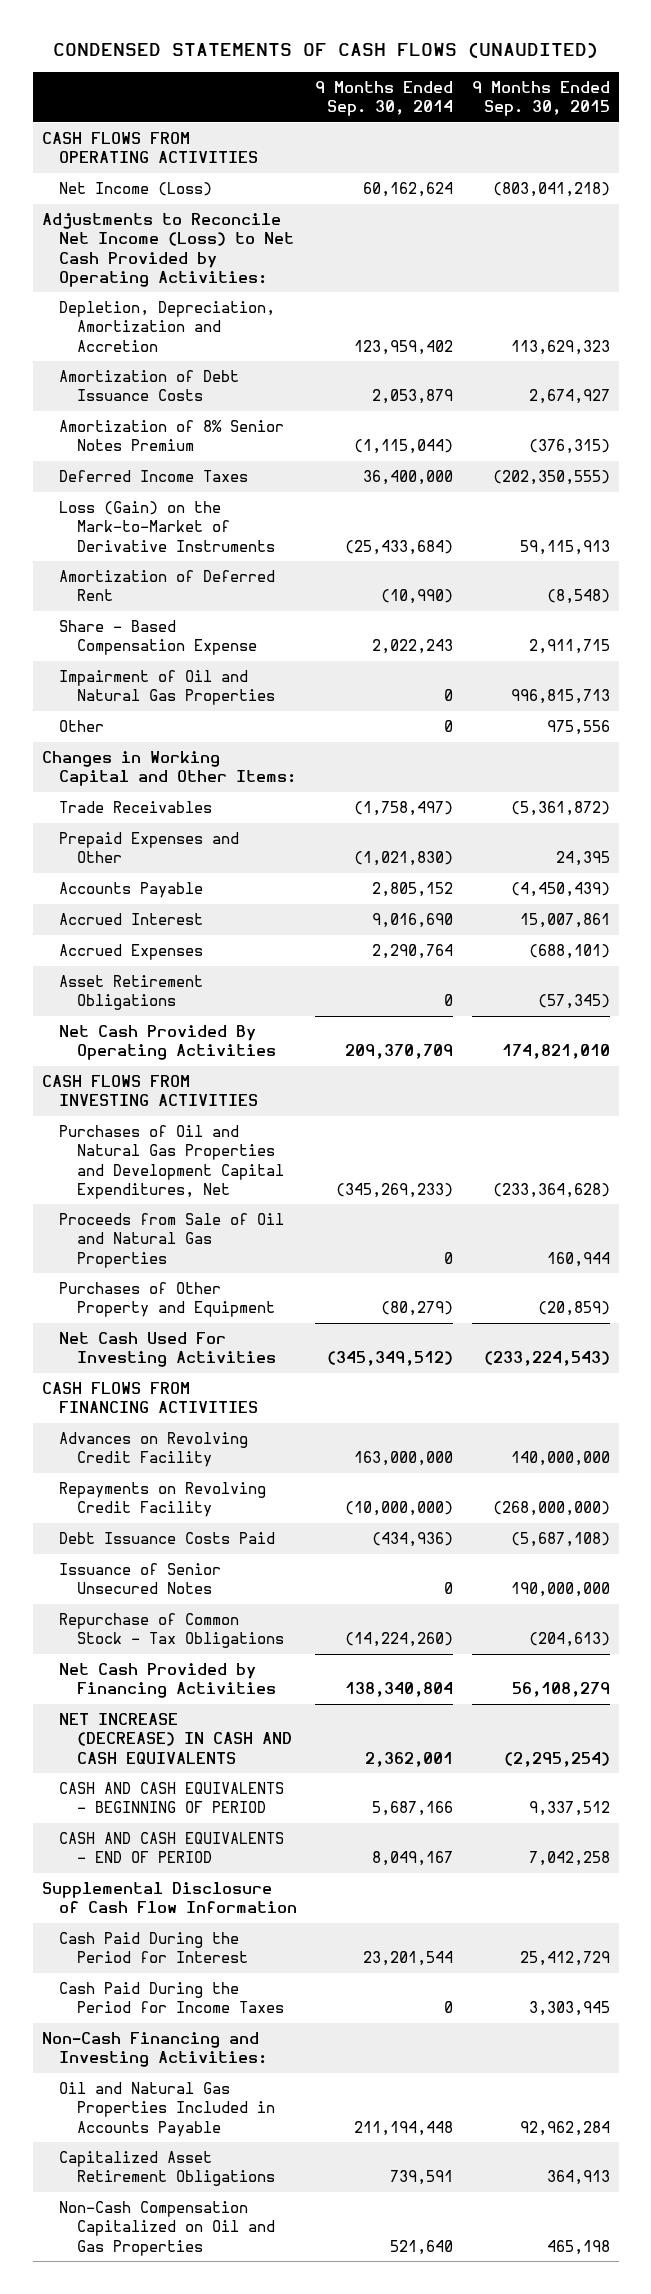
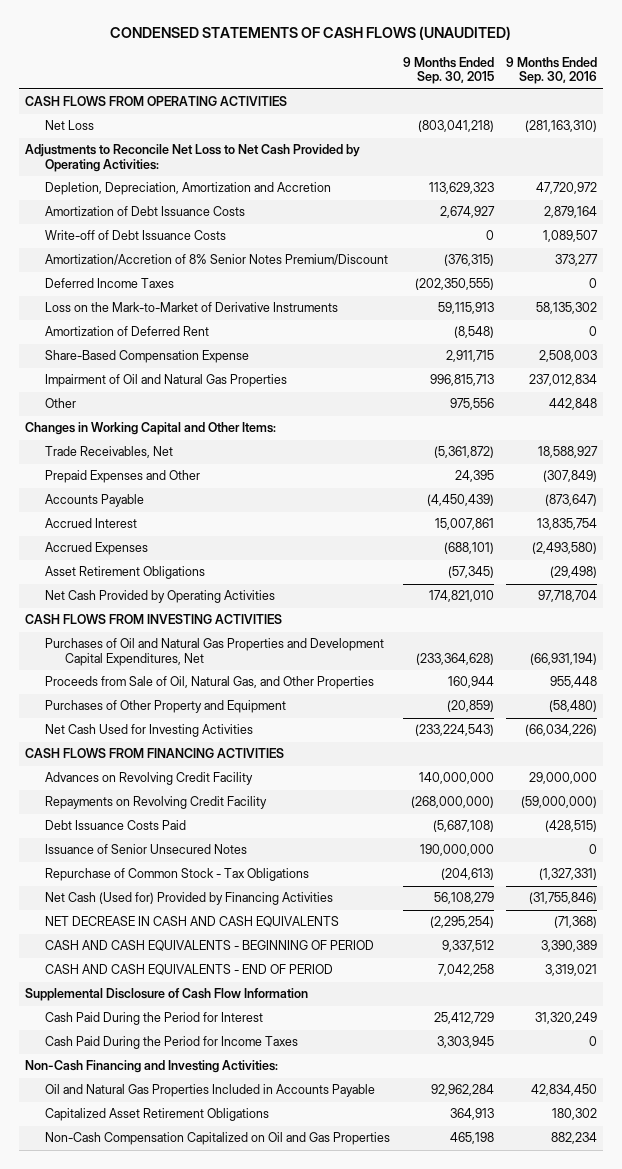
[315,80,454,117] 9 Months Ended Sep. 30, 2014 -> none
none -> [506,57,598,85] 9 Months Ended Sep. 30, 2016
[59,182,213,197] Net Income (Loss) -> [45,120,95,131] Net Loss
[41,213,295,287] Adjustments to Reconcile Net Income (Loss) to Net Cash Provided by Operating Activities: -> [25,144,361,172] Adjustments to Reconcile Net Loss to Net Cash Provided by Operating Activities:
none -> [45,230,227,241] Write-off of Debt Issuance Costs
[59,420,285,452] Amortization of 8% Senior Notes Premium -> [45,254,389,266] Amortization/Accretion of 8% Senior Notes Premium/Discount
[59,501,276,552] Loss (Gain) on the Mark-to-Market of Derivative Instruments -> [45,302,339,313] Loss on the Mark-to-Market of Derivative Instruments
[59,620,258,656] Share - Based Compensation Expense -> [45,350,250,364] Share-Based Compensation Expense
[59,801,213,814] Trade Receivables -> [45,446,174,459] Trade Receivables, Net
[59,1025,277,1061] Net Cash Provided By Operating Activities -> [45,590,276,604] Net Cash Provided by Operating Activities
[59,1213,285,1268] Proceeds from Sale of Oil and Natural Gas Properties -> [45,676,375,690] Proceeds from Sale of Oil, Natural Gas, and Other Properties
[59,1332,277,1368] Net Cash Used For Investing Activities -> [45,724,254,738] Net Cash Used for Investing Activities
[59,1663,277,1699] Net Cash Provided by Financing Activities -> [45,892,334,906] Net Cash (Used for) Provided by Financing Activities
[59,1713,293,1764] NET INCREASE (DECREASE) IN CASH AND CASH EQUIVALENTS -> [45,916,340,928] NET DECREASE IN CASH AND CASH EQUIVALENTS

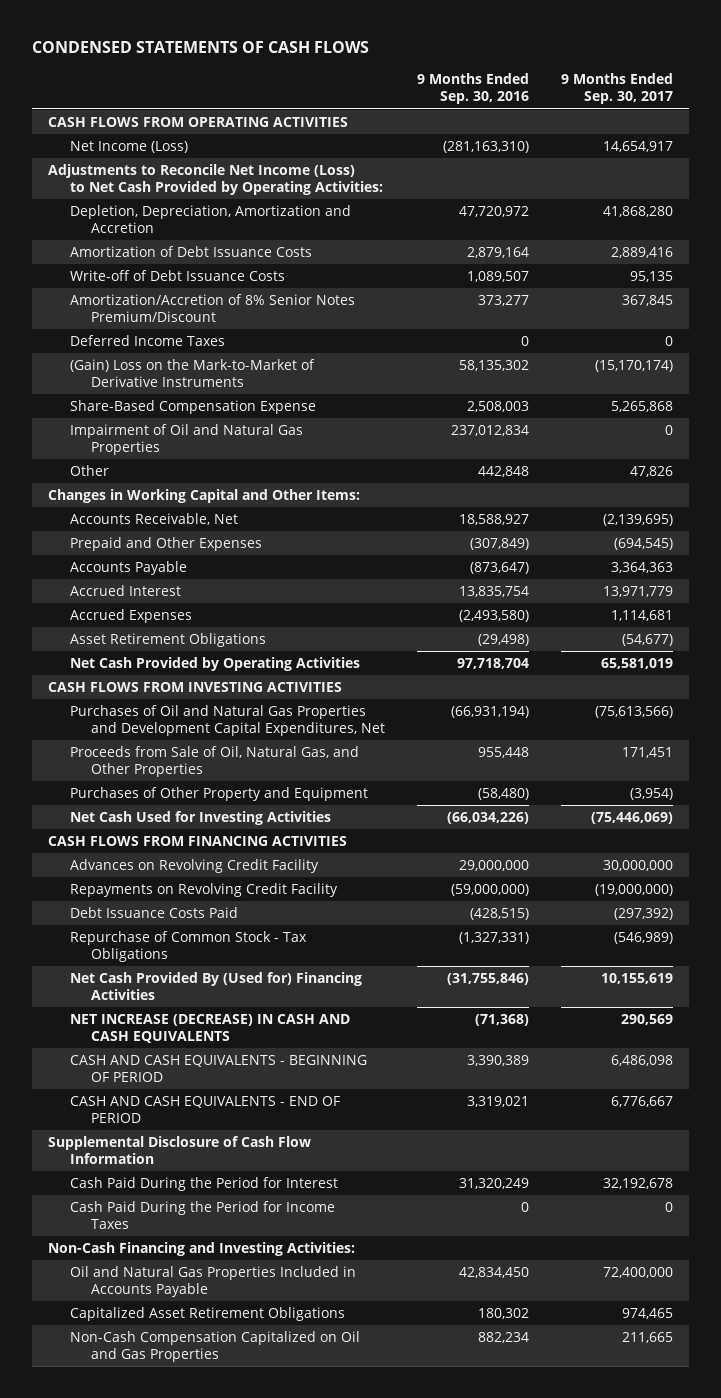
[110,26,512,41] CONDENSED STATEMENTS OF CASH FLOWS (UNAUDITED) -> [31,41,369,54] CONDENSED STATEMENTS OF CASH FLOWS
[402,57,494,85] 9 Months Ended Sep. 30, 2015 -> none
none -> [561,72,674,105] 9 Months Ended Sep. 30, 2017
[45,120,95,131] Net Loss -> [69,140,188,153] Net Income (Loss)
[25,144,361,172] Adjustments to Reconcile Net Loss to Net Cash Provided by Operating Activities: -> [47,163,383,196] Adjustments to Reconcile Net Income (Loss) to Net Cash Provided by Operating Activities:
[45,326,210,337] Amortization of Deferred Rent -> none
[45,302,339,313] Loss on the Mark-to-Market of Derivative Instruments -> [69,358,315,388] (Gain) Loss on the Mark-to-Market of Derivative Instruments
[45,446,174,459] Trade Receivables, Net -> [69,512,238,525] Accounts Receivable, Net
[45,470,201,484] Prepaid Expenses and Other -> [69,536,262,551] Prepaid and Other Expenses
[45,844,248,855] Issuance of Senior Unsecured Notes -> none
[45,892,334,906] Net Cash (Used for) Provided by Financing Activities -> [69,971,362,1001] Net Cash Provided By (Used for) Financing Activities
[45,916,340,928] NET DECREASE IN CASH AND CASH EQUIVALENTS -> [69,1013,350,1044] NET INCREASE (DECREASE) IN CASH AND CASH EQUIVALENTS

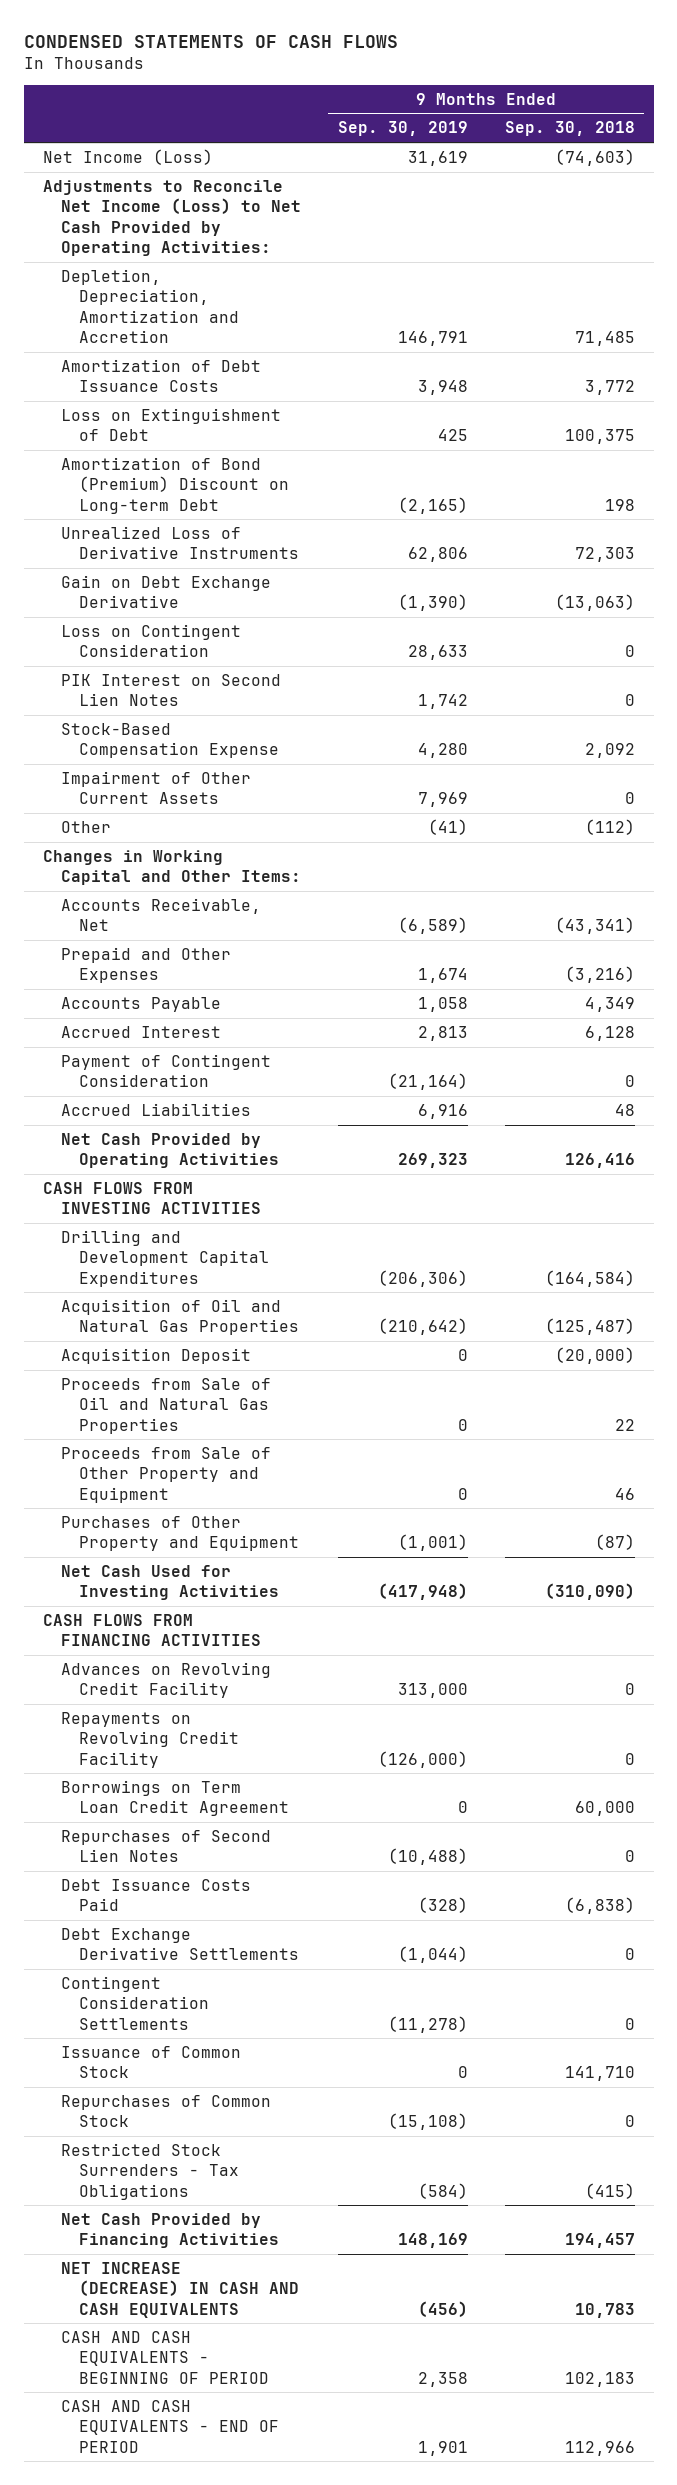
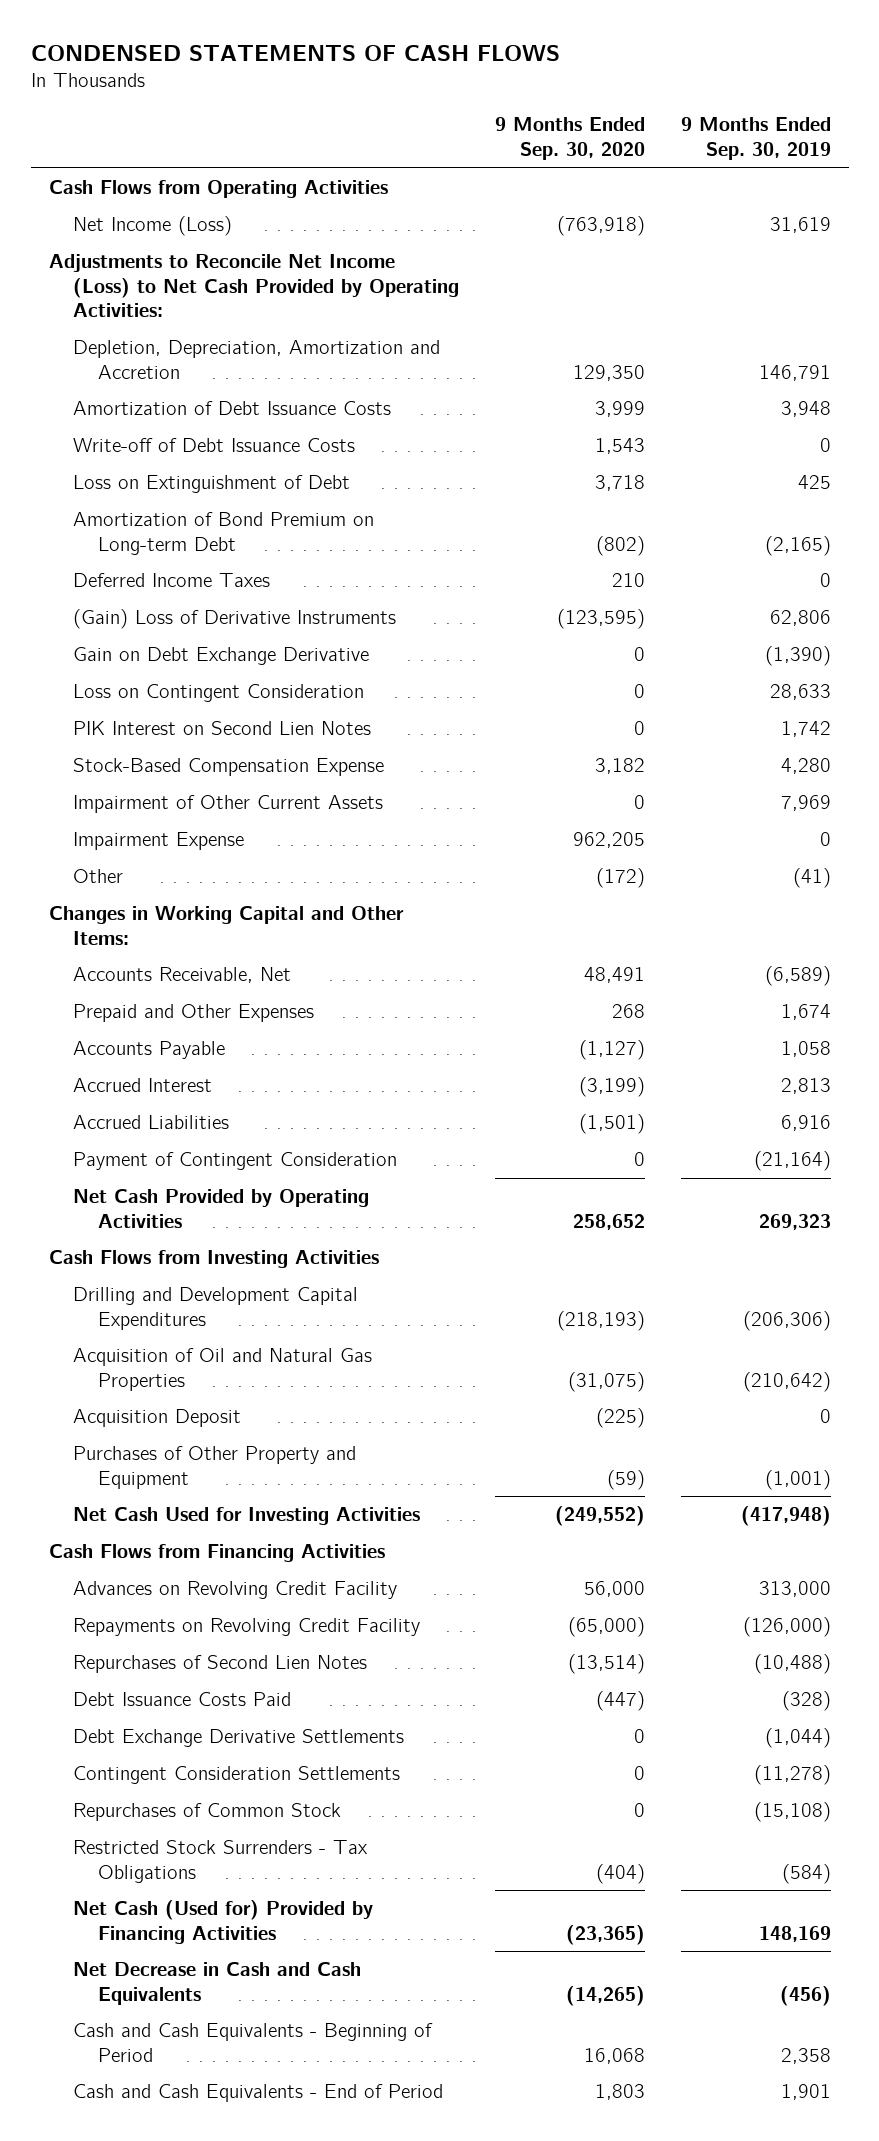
[504,121,635,137] Sep. 30, 2018 -> none
none -> [495,117,646,160] 9 Months Ended Sep. 30, 2020
none -> [48,180,388,199] Cash Flows from Operating Activities
none -> [73,438,356,453] Write-off of Debt Issuance Costs
[60,456,289,514] Amortization of Bond (Premium) Discount on Long-term Debt -> [73,512,375,555] Amortization of Bond Premium on Long-term Debt
none -> [73,573,271,588] Deferred Income Taxes
[60,525,299,560] Unrealized Loss of Derivative Instruments -> [73,609,397,630] (Gain) Loss of Derivative Instruments
none -> [73,832,245,851] Impairment Expense
[60,1053,271,1088] Payment of Contingent Consideration -> [73,1152,398,1171] Payment of Contingent Consideration
[42,1181,261,1215] CASH FLOWS FROM INVESTING ACTIVITIES -> [48,1250,379,1269] Cash Flows from Investing Activities
[60,1377,271,1434] Proceeds from Sale of Oil and Natural Gas Properties -> none
[60,1446,271,1503] Proceeds from Sale of Other Property and Equipment -> none
[42,1613,261,1647] CASH FLOWS FROM FINANCING ACTIVITIES -> [48,1544,385,1563] Cash Flows from Financing Activities
[60,1779,289,1817] Borrowings on Term Loan Credit Agreement -> none
[60,2045,241,2079] Issuance of Common Stock -> none
[60,2212,279,2249] Net Cash Provided by Financing Activities -> [73,1900,374,1944] Net Cash (Used for) Provided by Financing Activities
[60,2261,299,2318] NET INCREASE (DECREASE) IN CASH AND CASH EQUIVALENTS -> [73,1962,362,2005] Net Decrease in Cash and Cash Equivalents
[60,2330,269,2384] CASH AND CASH EQUIVALENTS - BEGINNING OF PERIOD -> [73,2023,434,2062] Cash and Cash Equivalents - Beginning of Period
[60,2399,279,2453] CASH AND CASH EQUIVALENTS - END OF PERIOD -> [73,2084,444,2103] Cash and Cash Equivalents - End of Period

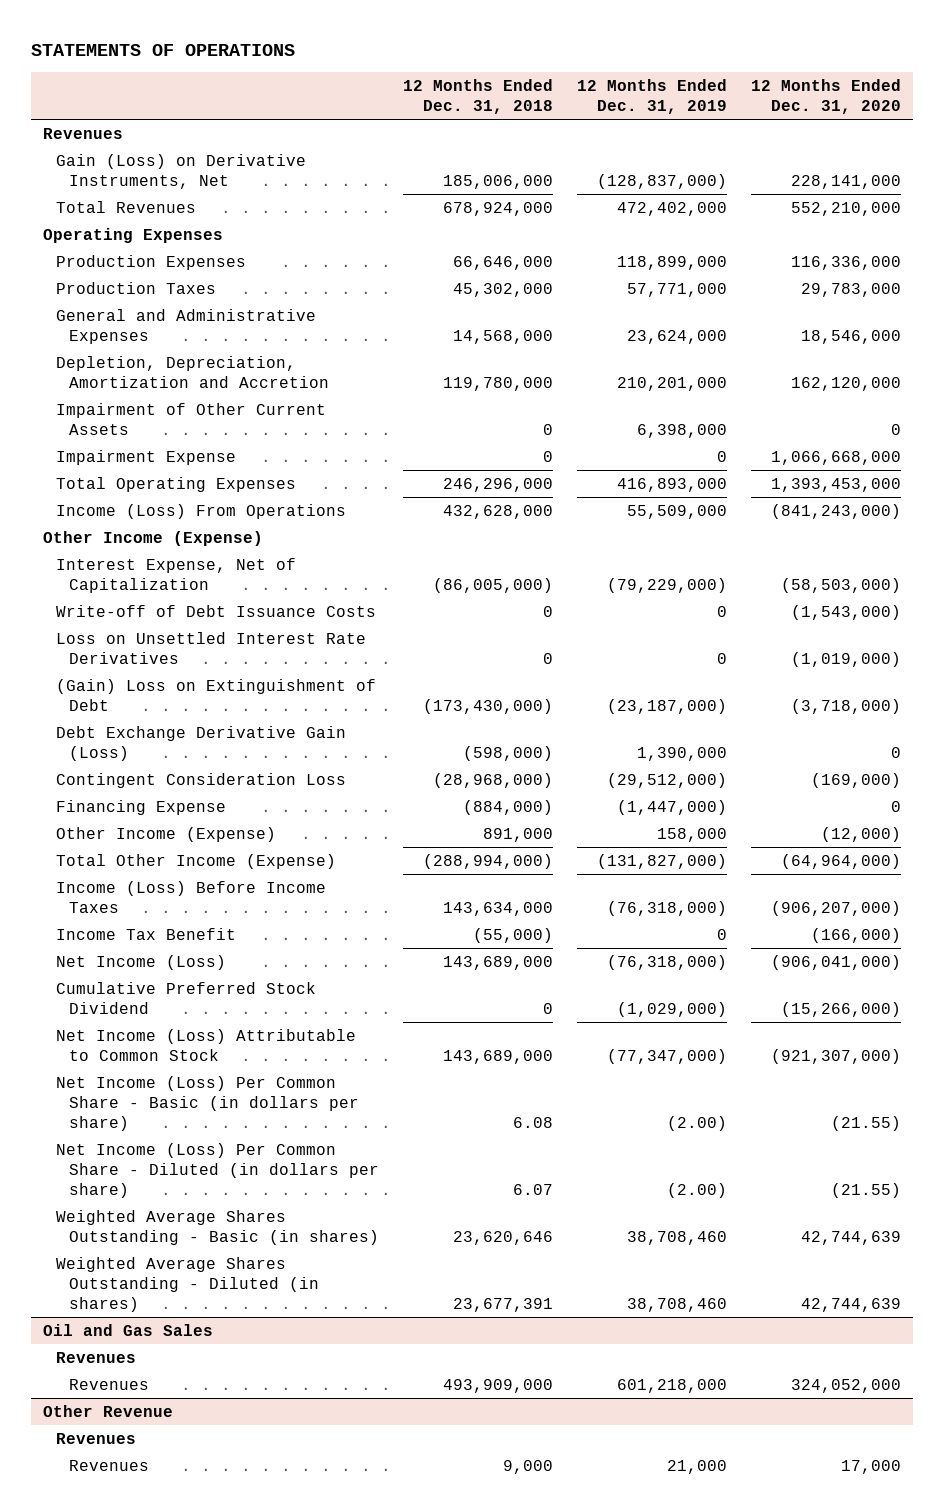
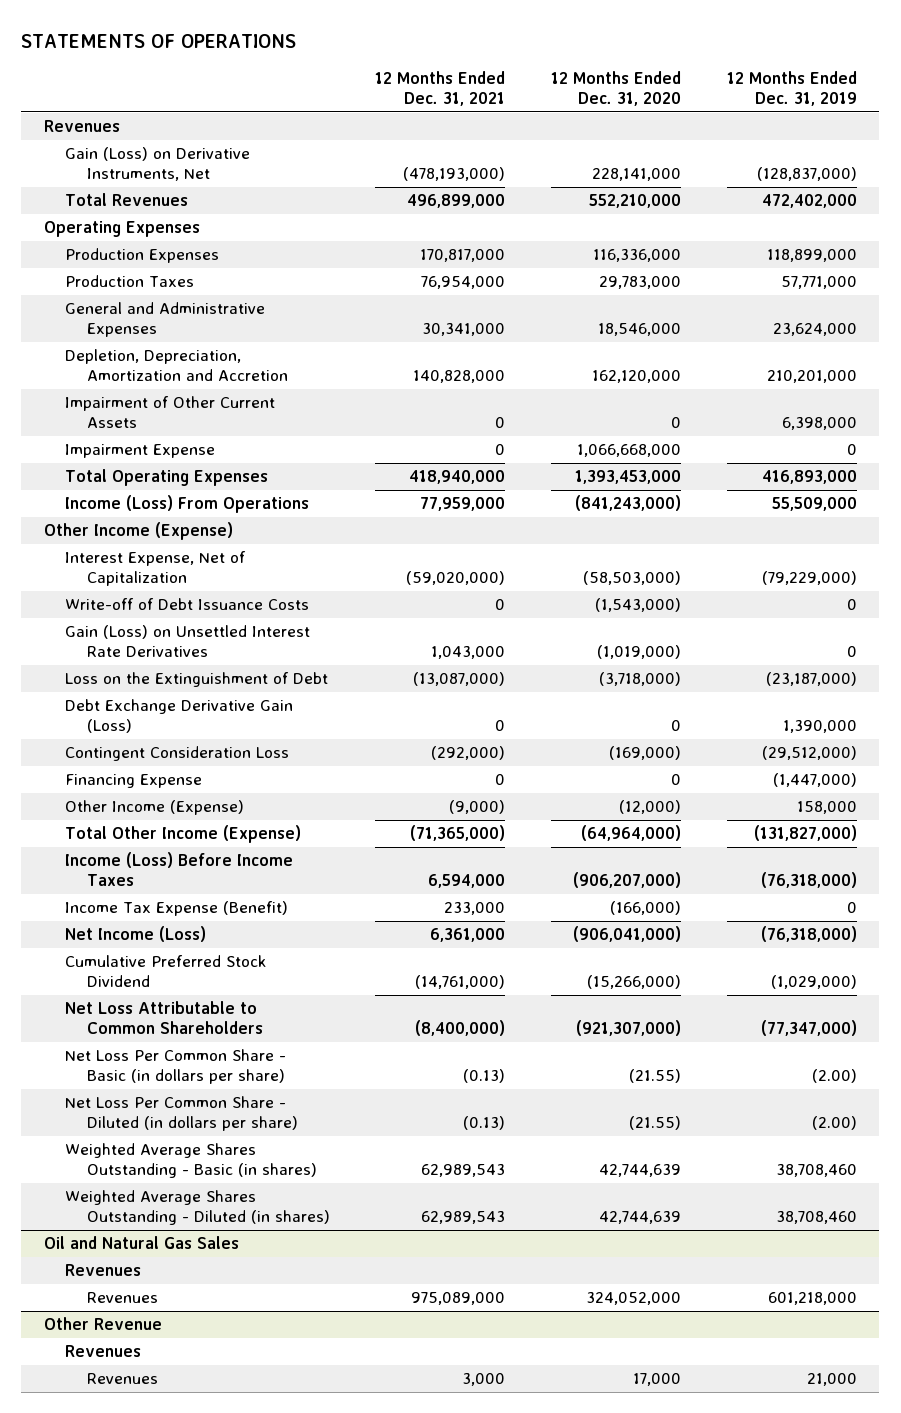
[402,78,553,114] 12 Months Ended Dec. 31, 2018 -> none
none -> [375,71,506,107] 12 Months Ended Dec. 31, 2021
[55,631,366,664] Loss on Unsettled Interest Rate Derivatives -> [65,625,311,658] Gain (Loss) on Unsettled Interest Rate Derivatives
[55,678,376,711] (Gain) Loss on Extinguishment of Debt -> [65,672,329,688] Loss on the Extinguishment of Debt
[55,927,236,940] Income Tax Benefit -> [65,901,289,917] Income Tax Expense (Benefit)
[55,1028,356,1061] Net Income (Loss) Attributable to Common Stock -> [65,1001,263,1035] Net Loss Attributable to Common Shareholders
[55,1075,359,1131] Net Income (Loss) Per Common Share - Basic (in dollars per share) -> [65,1049,287,1085] Net Loss Per Common Share - Basic (in dollars per share)
[55,1142,379,1198] Net Income (Loss) Per Common Share - Diluted (in dollars per share) -> [65,1096,298,1132] Net Loss Per Common Share - Diluted (in dollars per share)
[43,1323,214,1336] Oil and Gas Sales -> [44,1236,240,1250] Oil and Natural Gas Sales

